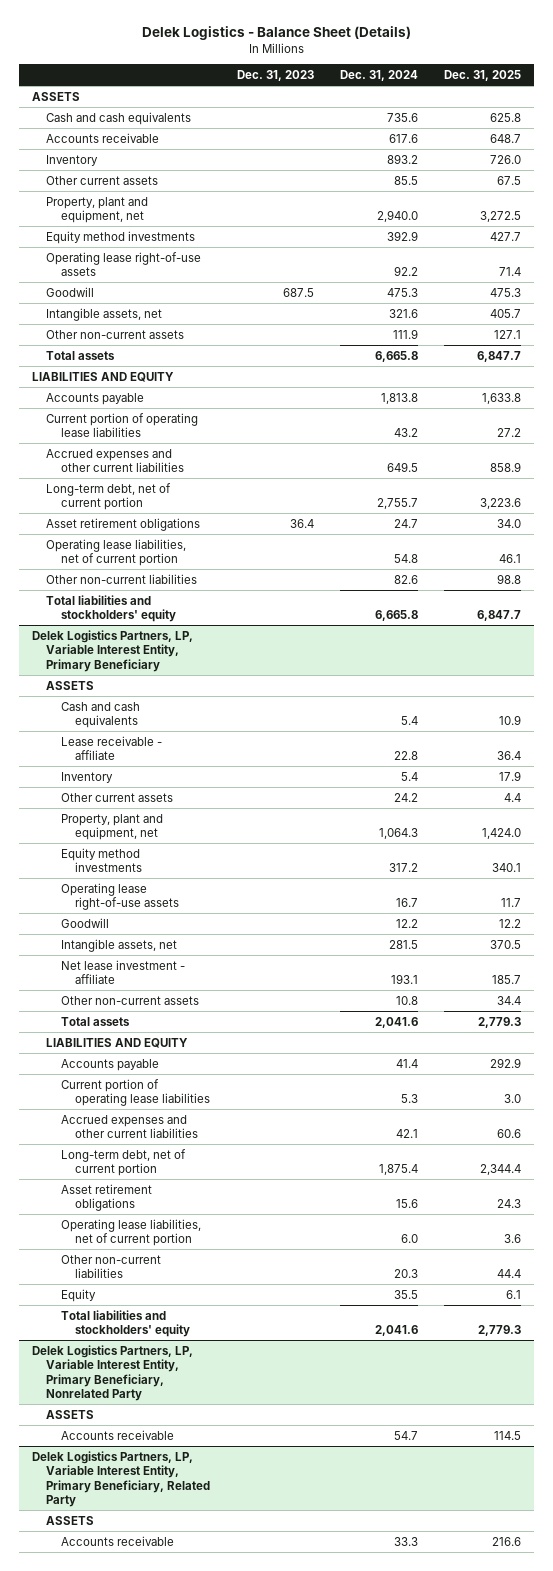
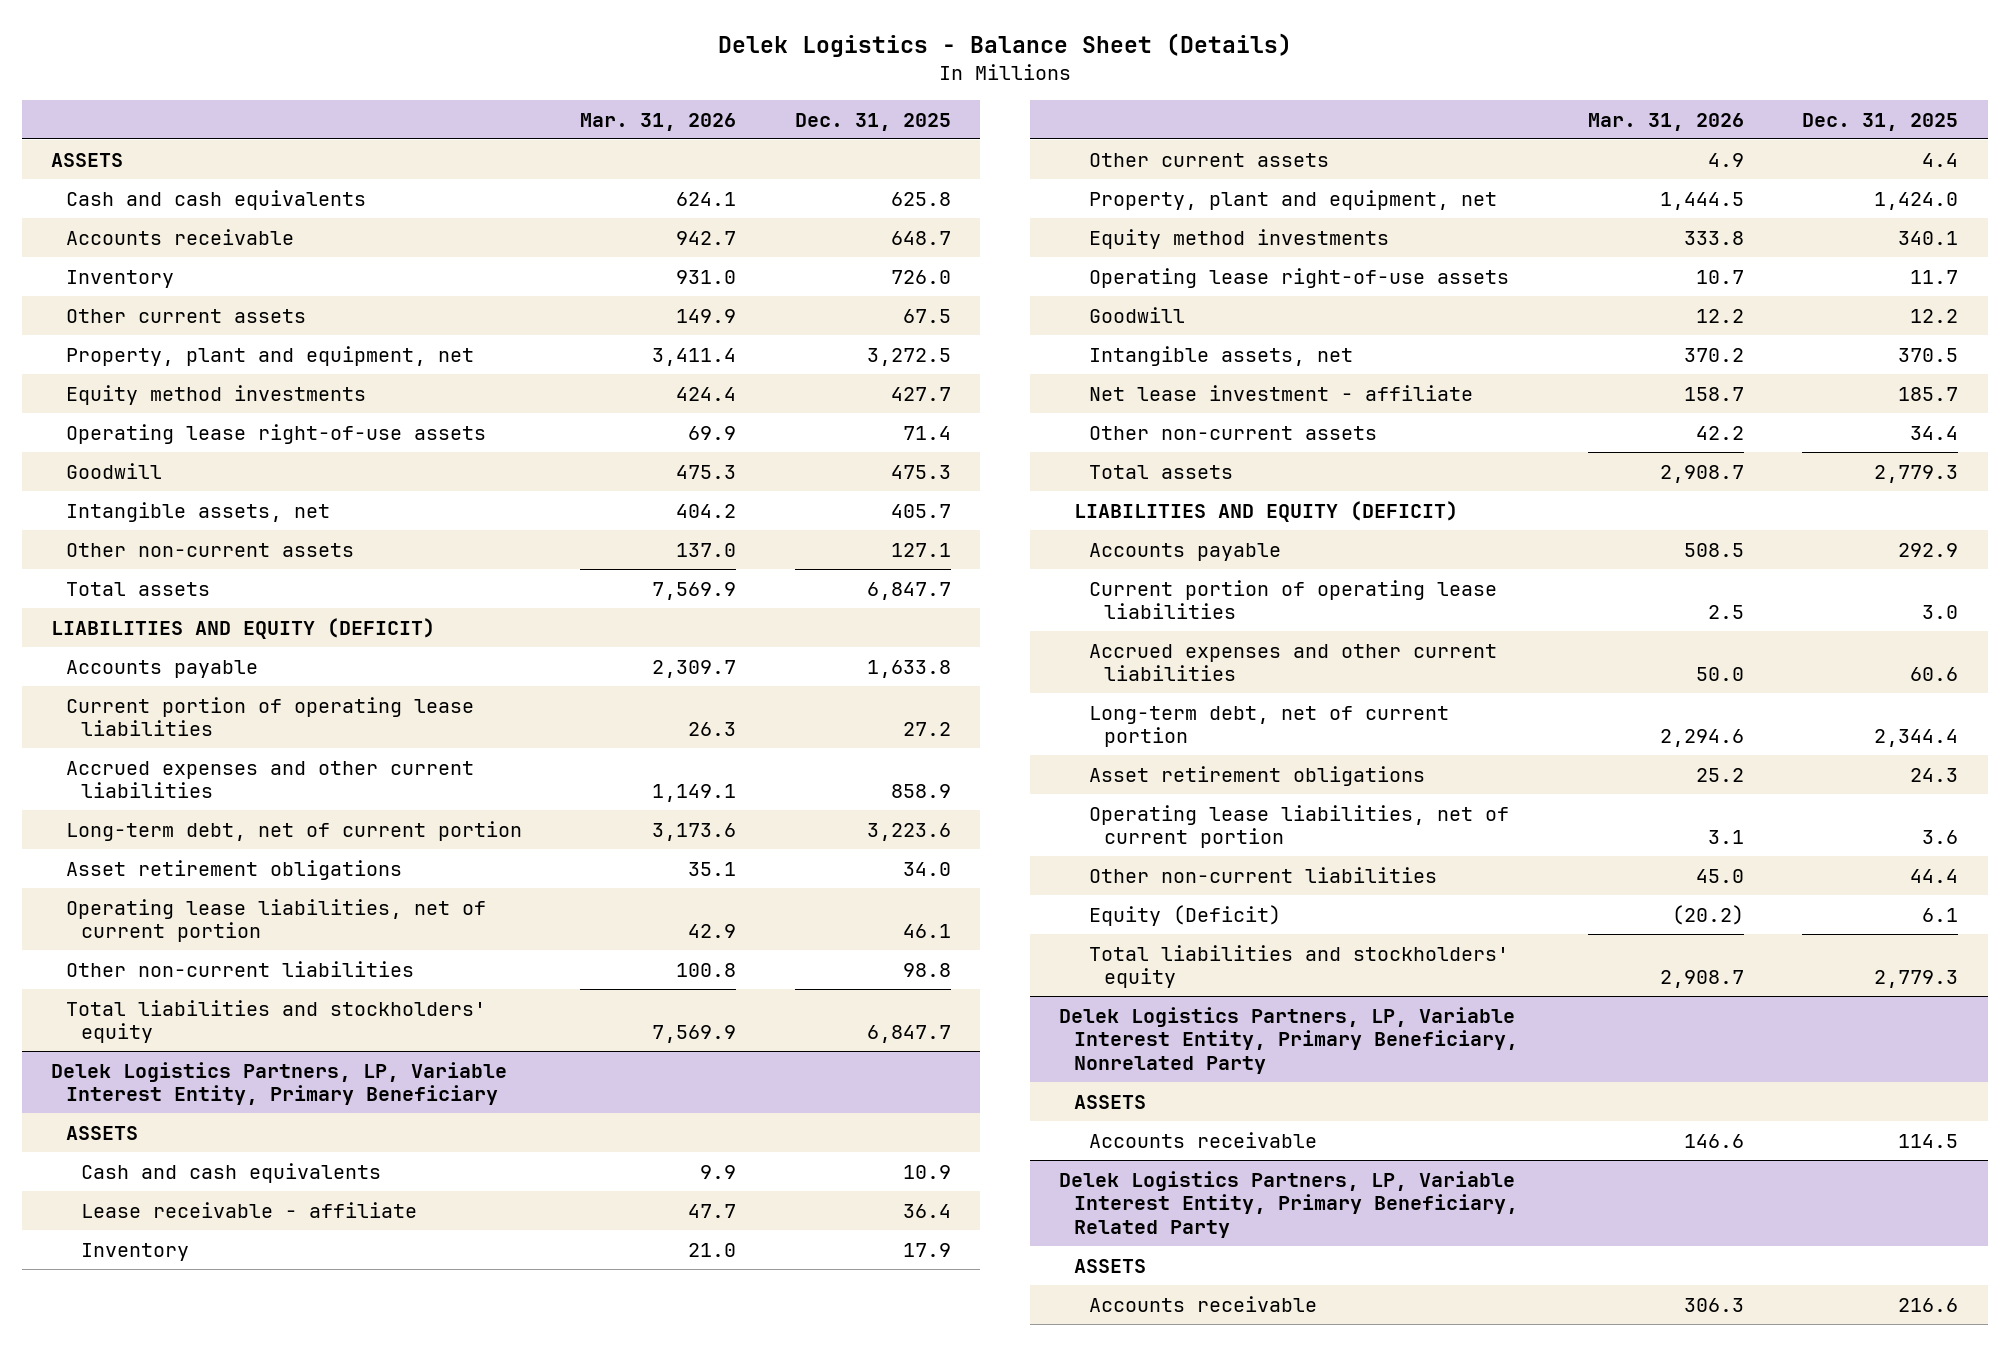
[236,70,314,82] Dec. 31, 2023 -> none
[339,70,418,82] Dec. 31, 2024 -> none
none -> [580,112,737,131] Mar. 31, 2026
[32,371,175,382] LIABILITIES AND EQUITY -> [51,617,436,639] LIABILITIES AND EQUITY (DEFICIT)
[46,1037,189,1048] LIABILITIES AND EQUITY -> [1073,500,1458,522] LIABILITIES AND EQUITY (DEFICIT)
[60,1288,96,1302] Equity -> [1088,904,1281,926] Equity (Deficit)

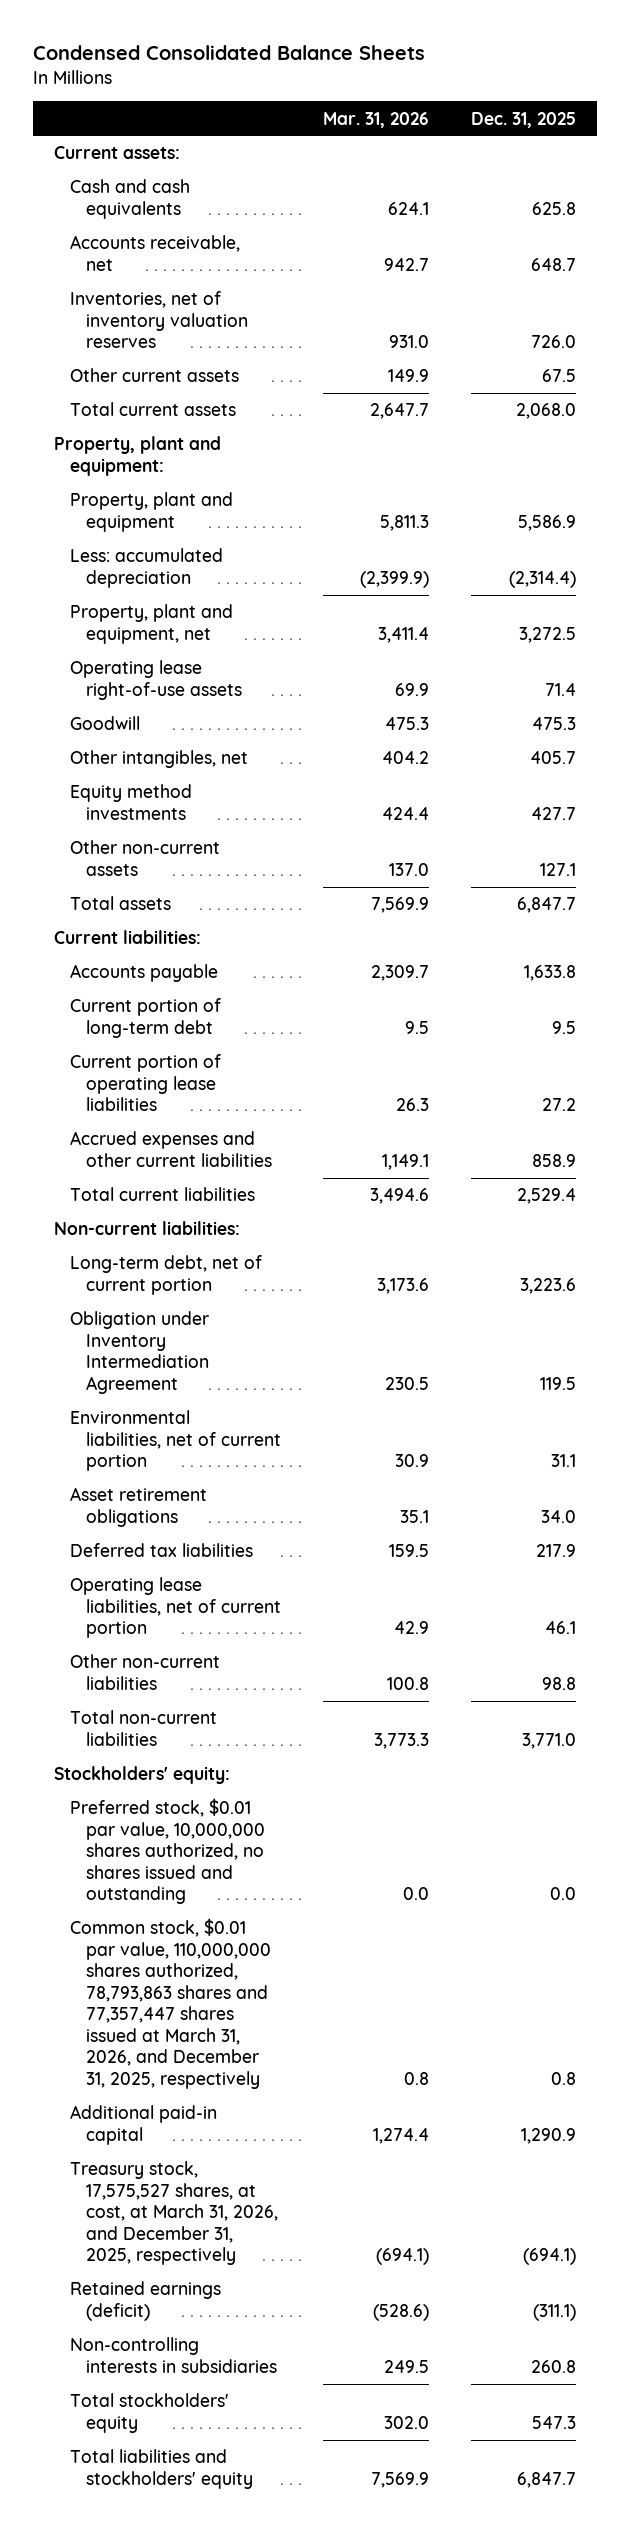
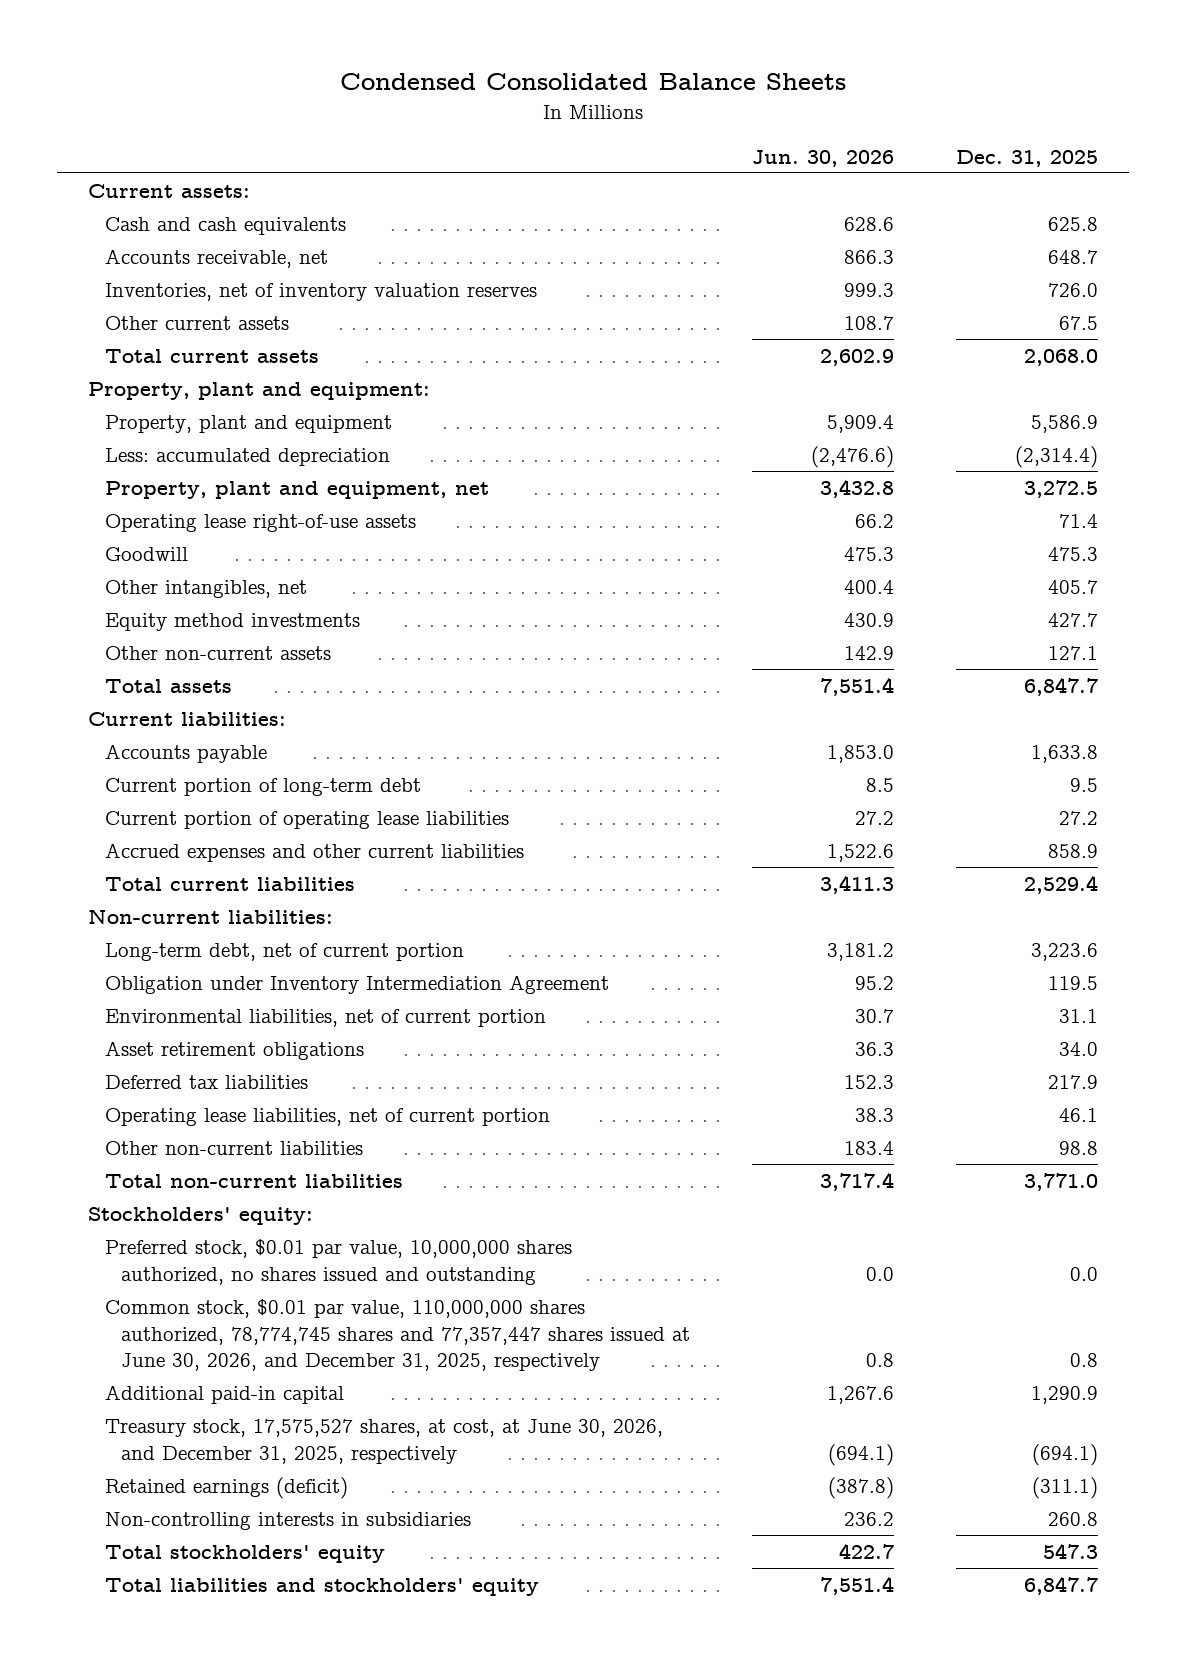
[322,111,429,128] Mar. 31, 2026 -> none
none -> [752,149,895,167] Jun. 30, 2026
[70,1918,272,2089] Common stock, $0.01 par value, 110,000,000 shares authorized, 78,793,863 shares and 77,357,447 shares issued at March 31, 2026, and December 31, 2025, respectively -> [104,1298,691,1372] Common stock, $0.01 par value, 110,000,000 shares authorized, 78,774,745 shares and 77,357,447 shares issued at June 30, 2026, and December 31, 2025, respectively
[70,2161,279,2266] Treasury stock, 17,575,527 shares, at cost, at March 31, 2026, and December 31, 2025, respectively -> [104,1418,663,1464] Treasury stock, 17,575,527 shares, at cost, at June 30, 2026, and December 31, 2025, respectively

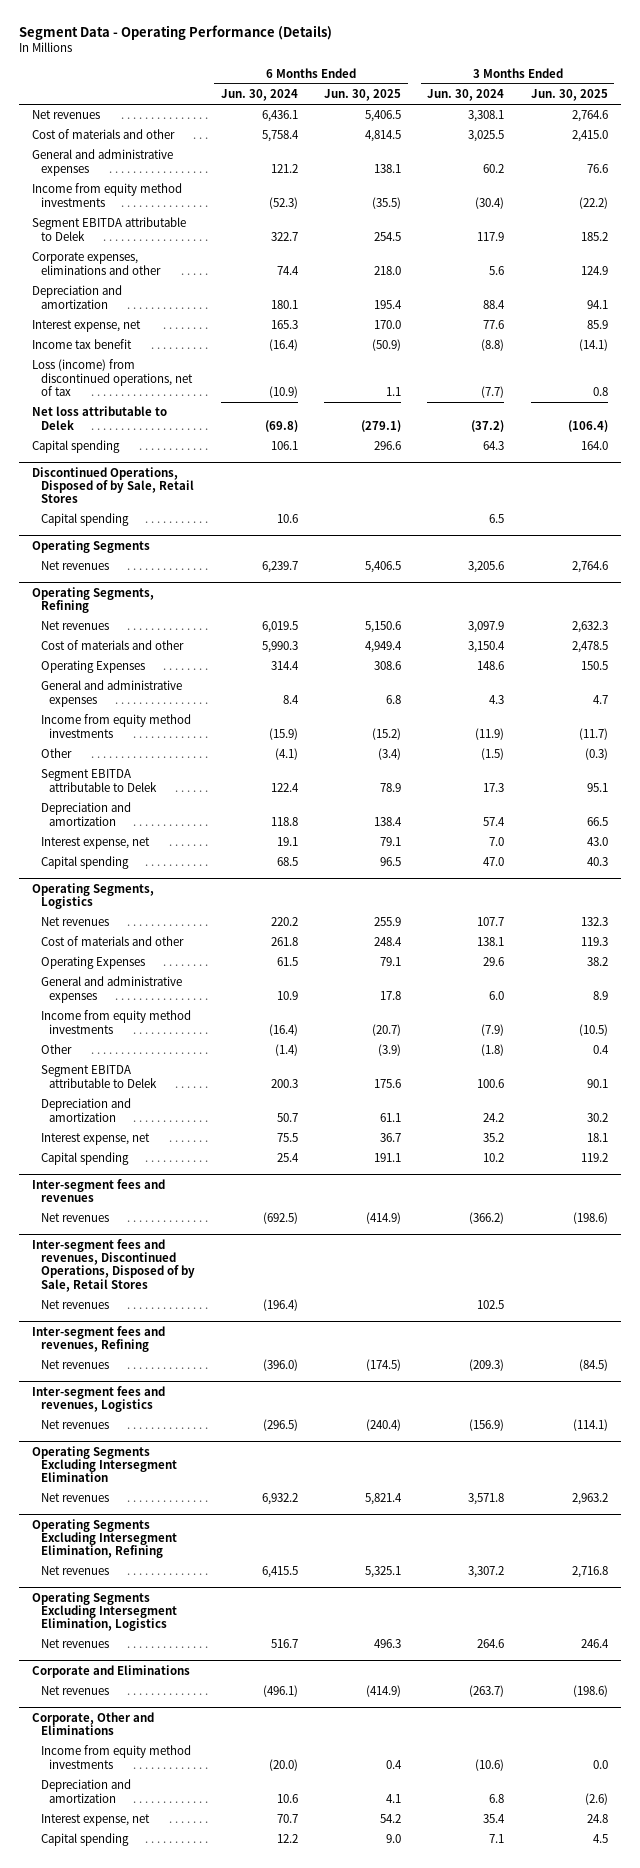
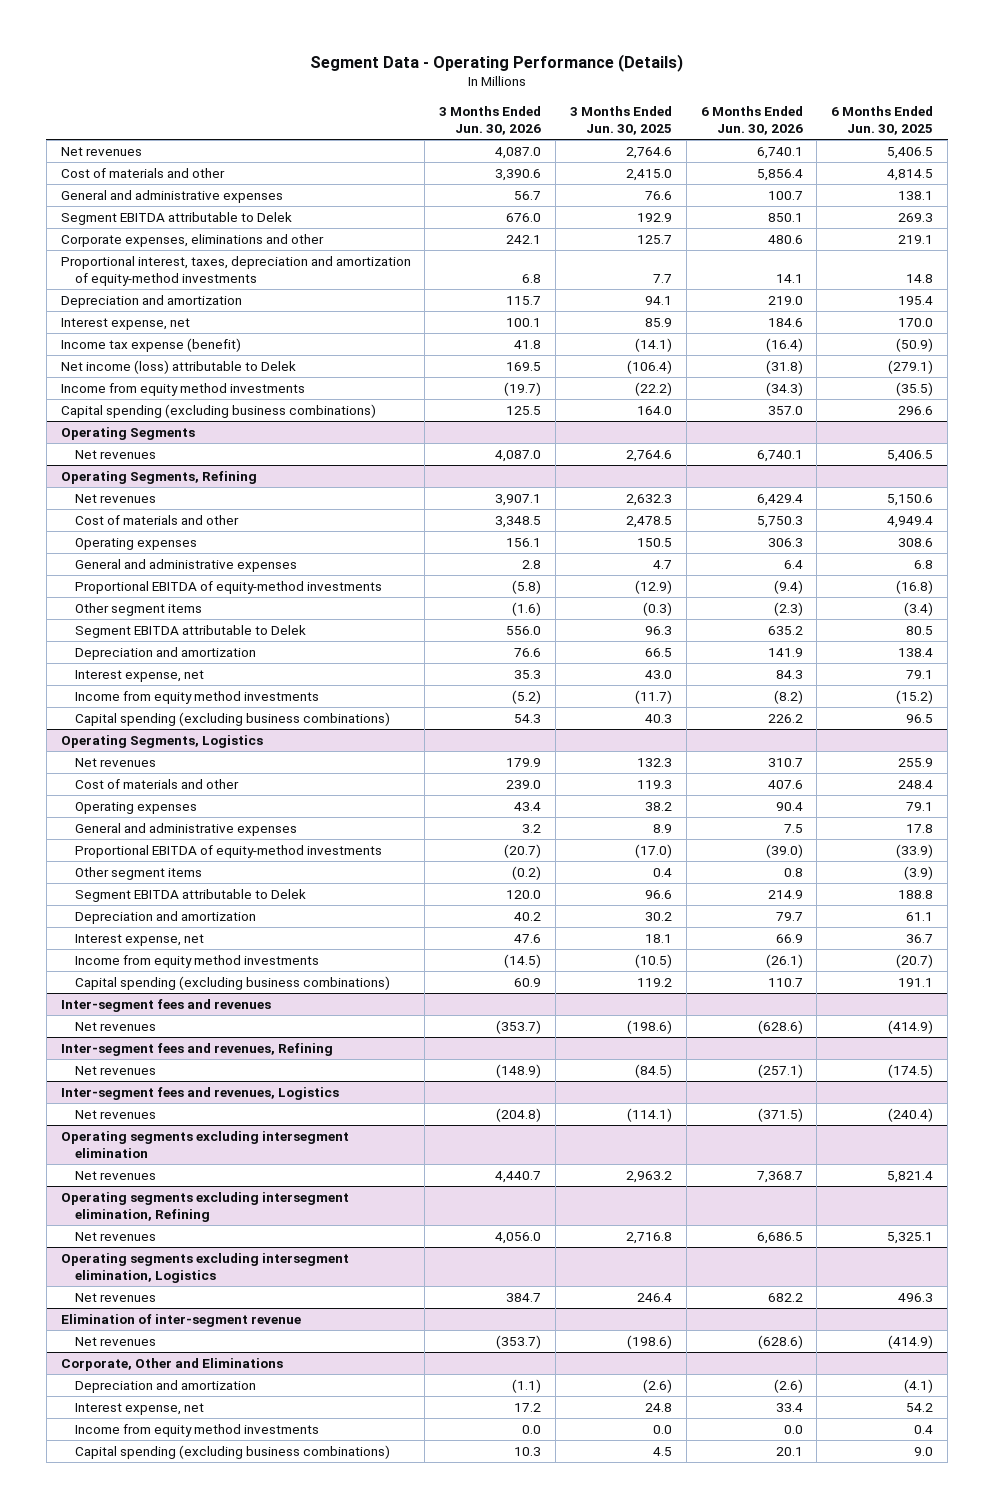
[220,89,298,102] Jun. 30, 2024 -> none
[427,89,505,102] Jun. 30, 2024 -> none
none -> [439,105,542,135] 3 Months Ended Jun. 30, 2026
none -> [700,105,803,135] 6 Months Ended Jun. 30, 2026
[374,231,402,241] 254.5 -> [898,212,934,222] 269.3
[580,231,608,241] 185.2 -> [636,212,672,222] 192.9
[374,265,402,275] 218.0 -> [898,234,934,244] 219.1
[580,265,608,275] 124.9 -> [636,234,672,244] 125.7
none -> [60,255,411,287] Proportional interest, taxes, depreciation and amortization of equity-method investments
[32,359,193,396] Loss (income) from discontinued operations, net of tax -> none
[32,466,194,504] Discontinued Operations, Disposed of by Sale, Retail Stores -> none
[40,513,129,527] Capital spending -> none
[32,339,133,350] Income tax benefit -> [60,337,241,352] Income tax expense (benefit)
[32,406,168,430] Net loss attributable to Delek -> [60,359,296,374] Net income (loss) attributable to Delek
[32,183,183,207] Income from equity method investments -> [60,382,305,396] Income from equity method investments
[32,440,121,454] Capital spending -> [60,403,376,418] Capital spending (excluding business combinations)
[40,660,145,674] Operating Expenses -> [75,537,198,550] Operating expenses
none -> [75,580,383,594] Proportional EBITDA of equity-method investments
[40,748,72,759] Other -> [75,602,203,616] Other segment items
[380,782,402,792] 78.9 -> [906,625,934,635] 80.5
[586,782,608,792] 95.1 -> [644,625,672,635] 96.3
[40,714,191,738] Income from equity method investments -> [75,690,320,704] Income from equity method investments
[40,856,129,870] Capital spending -> [75,711,391,726] Capital spending (excluding business combinations)
[40,956,145,970] Operating Expenses -> [75,801,198,814] Operating expenses
none -> [75,844,383,858] Proportional EBITDA of equity-method investments
[40,1044,72,1055] Other -> [75,866,203,880] Other segment items
[374,1078,402,1088] 175.6 -> [898,889,934,899] 188.8
[586,1078,608,1088] 90.1 -> [644,889,672,899] 96.6
[40,1010,191,1034] Income from equity method investments -> [75,954,320,968] Income from equity method investments
[40,1152,129,1166] Capital spending -> [75,975,391,990] Capital spending (excluding business combinations)
[32,1238,195,1292] Inter-segment fees and revenues, Discontinued Operations, Disposed of by Sale, Retail Stores -> none
[40,1300,109,1310] Net revenues -> none
[32,1445,177,1483] Operating Segments Excluding Intersegment Elimination -> [60,1130,349,1159] Operating segments excluding intersegment elimination
[32,1518,177,1559] Operating Segments Excluding Intersegment Elimination, Refining -> [60,1191,349,1223] Operating segments excluding intersegment elimination, Refining
[32,1591,177,1632] Operating Segments Excluding Intersegment Elimination, Logistics -> [60,1252,349,1284] Operating segments excluding intersegment elimination, Logistics
[32,1664,191,1678] Corporate and Eliminations -> [60,1313,301,1327] Elimination of inter-segment revenue
[386,1793,402,1803] 4.1 -> [904,1378,934,1393] (4.1)
[40,1745,191,1769] Income from equity method investments -> [75,1423,320,1437] Income from equity method investments
[40,1833,129,1847] Capital spending -> [75,1444,391,1459] Capital spending (excluding business combinations)

